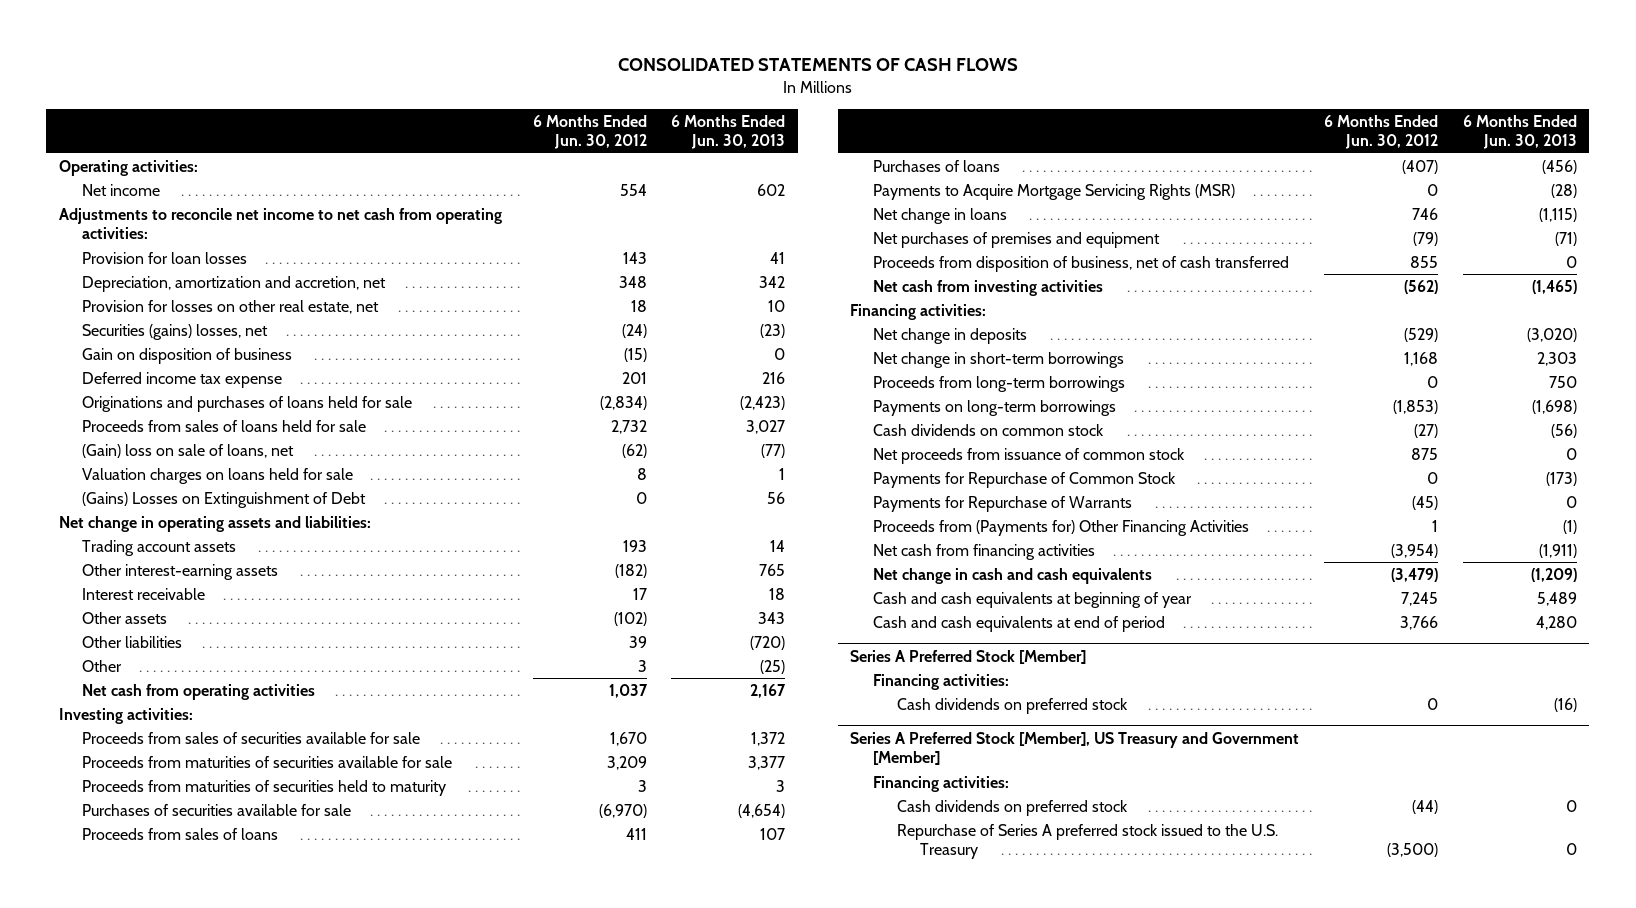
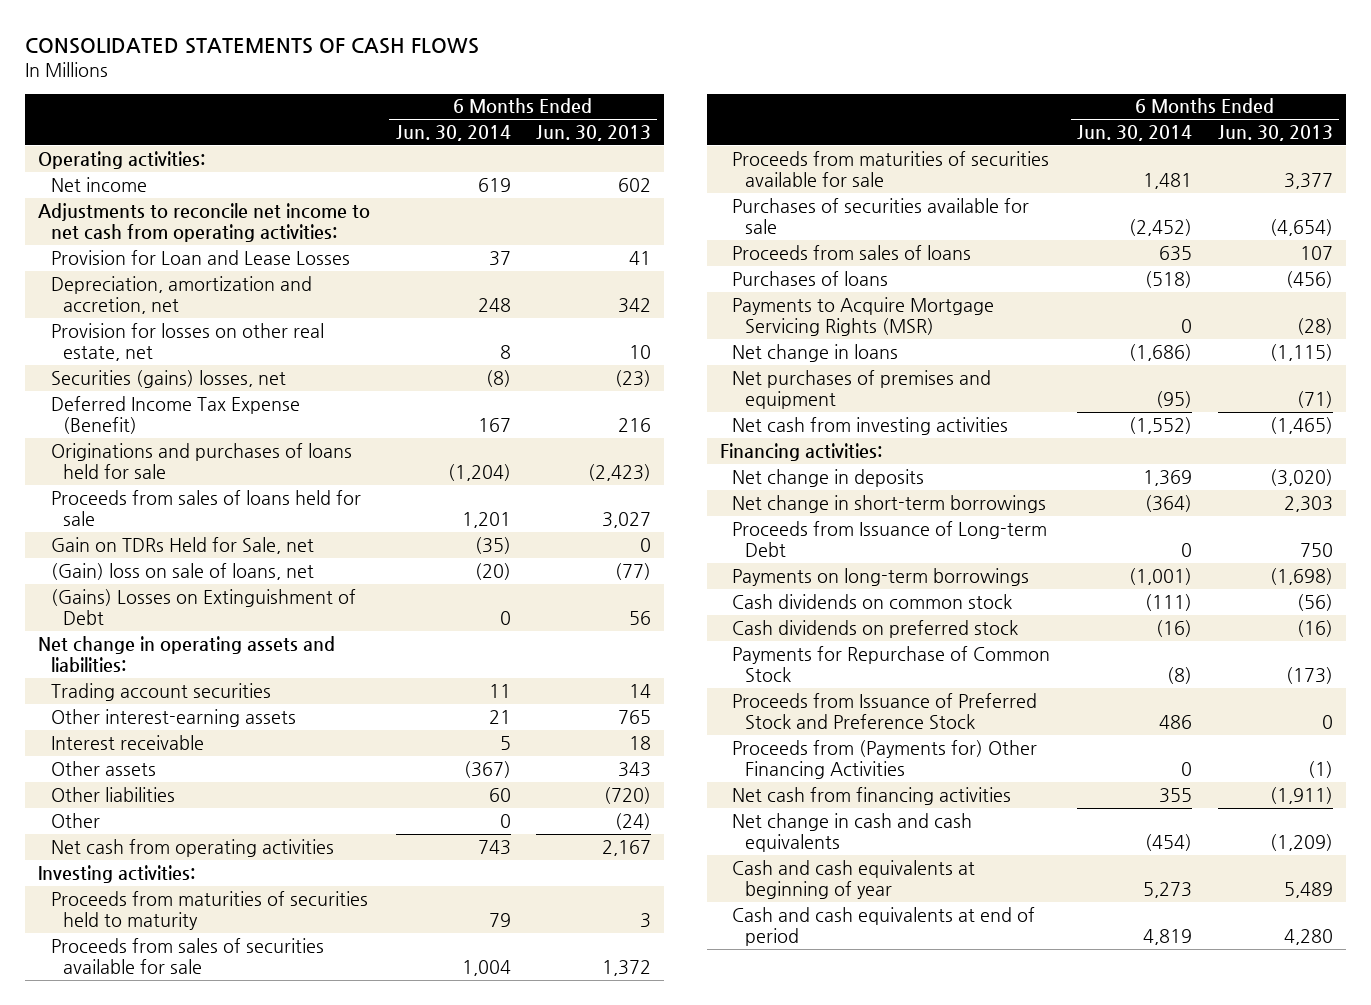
[532,114,647,150] 6 Months Ended Jun. 30, 2012 -> none
none -> [395,125,511,142] Jun. 30, 2014
[81,251,247,264] Provision for loan losses -> [50,249,350,265] Provision for Loan and Lease Losses
[81,347,292,364] Gain on disposition of business -> none
[81,371,282,388] Deferred income tax expense -> [50,395,300,435] Deferred Income Tax Expense (Benefit)
none -> [50,536,314,554] Gain on TDRs Held for Sale, net
[81,467,353,484] Valuation charges on loans held for sale -> none
[81,539,236,556] Trading account assets -> [50,682,271,701] Trading account securities
[760,659,786,674] (25) -> [614,812,651,830] (24)
[81,779,446,796] Proceeds from maturities of securities held to maturity -> [50,890,368,931] Proceeds from maturities of securities held to maturity
[873,255,1290,272] Proceeds from disposition of business, net of cash transferred -> none
[873,375,1126,392] Proceeds from long-term borrowings -> [732,520,1048,558] Proceeds from Issuance of Long-term Debt
[873,447,1186,464] Net proceeds from issuance of common stock -> none
none -> [732,619,1019,638] Cash dividends on preferred stock
[873,495,1133,512] Payments for Repurchase of Warrants -> none
none -> [732,692,1038,730] Proceeds from Issuance of Preferred Stock and Preference Stock
[850,649,1087,664] Series A Preferred Stock [Member] -> none
[873,673,1010,690] Financing activities: -> none
[896,697,1128,714] Cash dividends on preferred stock -> none
[850,731,1300,766] Series A Preferred Stock [Member], US Treasury and Government [Member] -> none
[873,775,1010,792] Financing activities: -> none
[896,799,1128,816] Cash dividends on preferred stock -> none
[896,823,1278,860] Repurchase of Series A preferred stock issued to the U.S. Treasury -> none

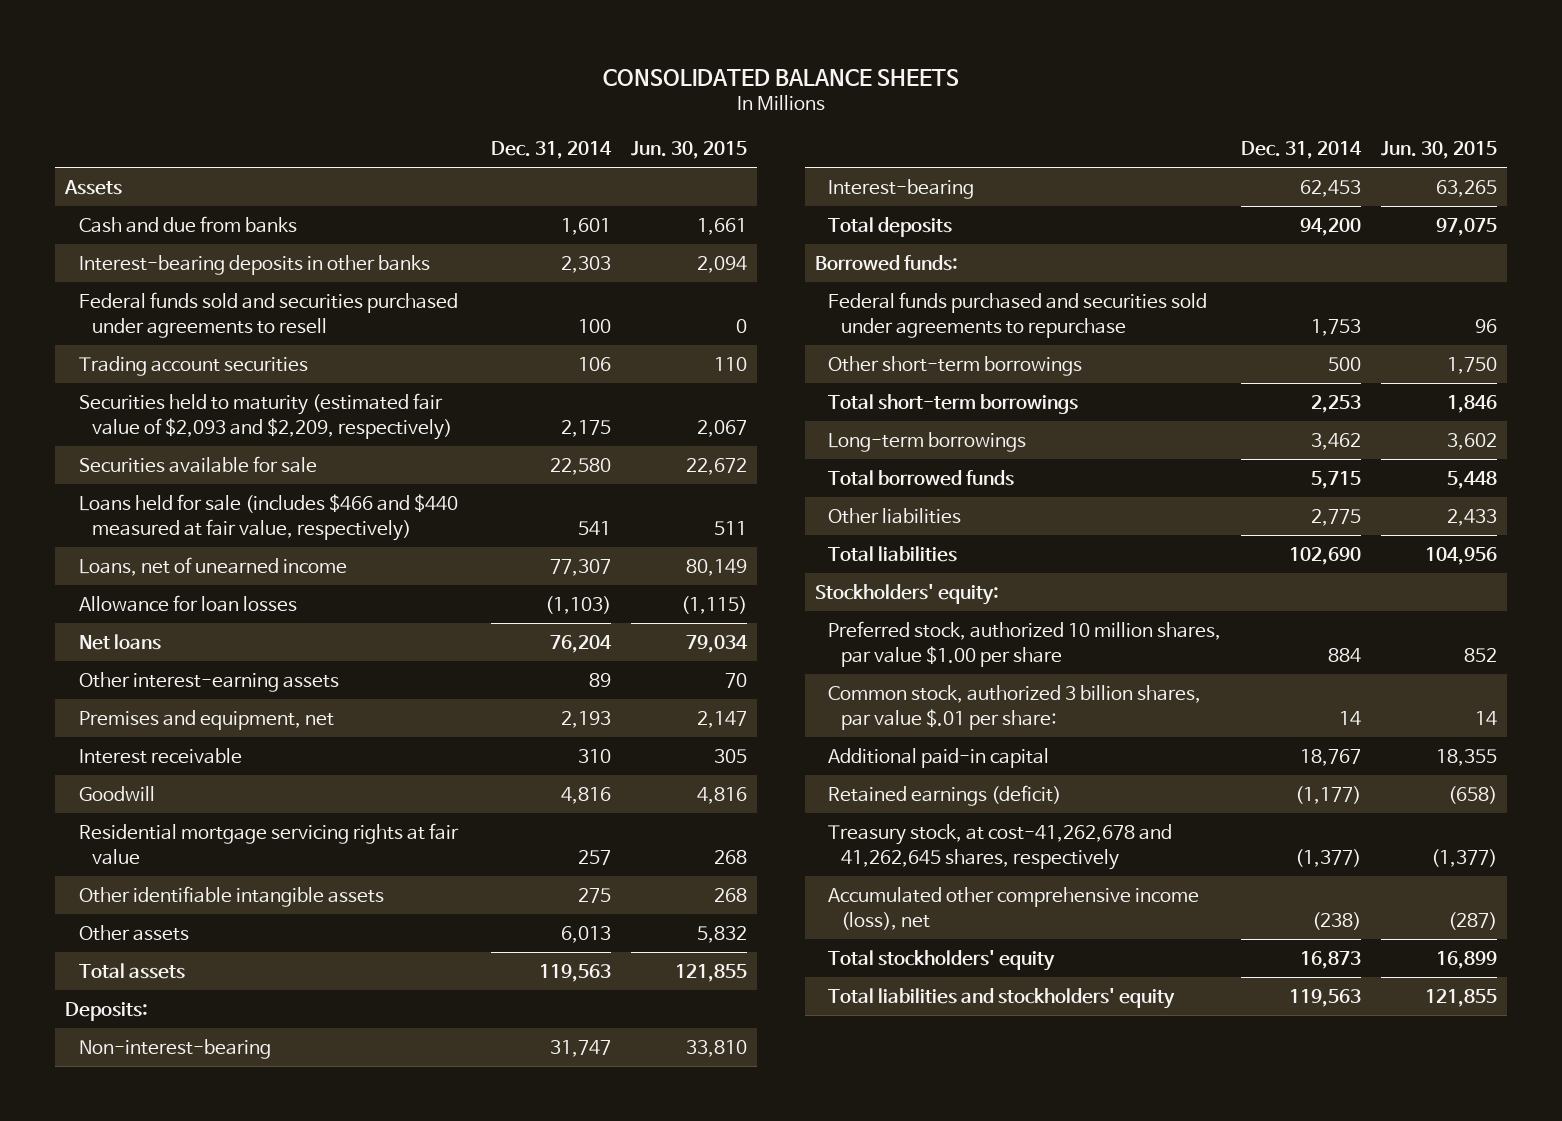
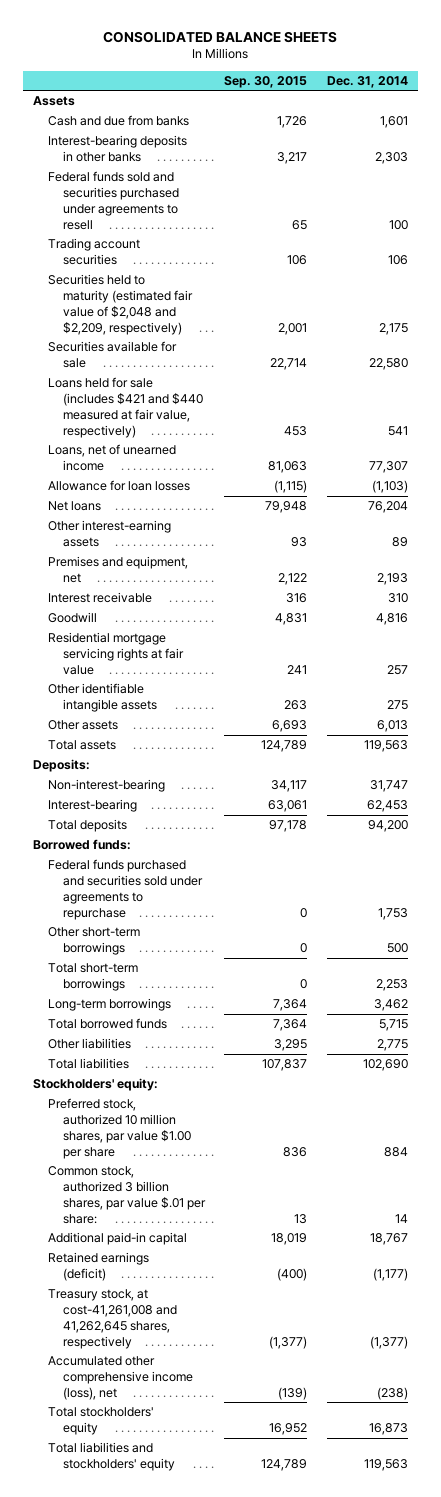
[631,140,748,159] Jun. 30, 2015 -> none
none -> [224,75,308,88] Sep. 30, 2015
[78,392,452,440] Securities held to maturity (estimated fair value of $2,093 and $2,209, respectively) -> [47,274,193,335] Securities held to maturity (estimated fair value of $2,048 and $2,209, respectively)
[78,493,458,541] Loans held for sale (includes $466 and $440 measured at fair value, respectively) -> [47,377,203,438] Loans held for sale (includes $421 and $440 measured at fair value, respectively)
[827,823,1172,870] Treasury stock, at cost-41,262,678 and 41,262,645 shares, respectively -> [47,1289,177,1349] Treasury stock, at cost-41,261,008 and 41,262,645 shares, respectively

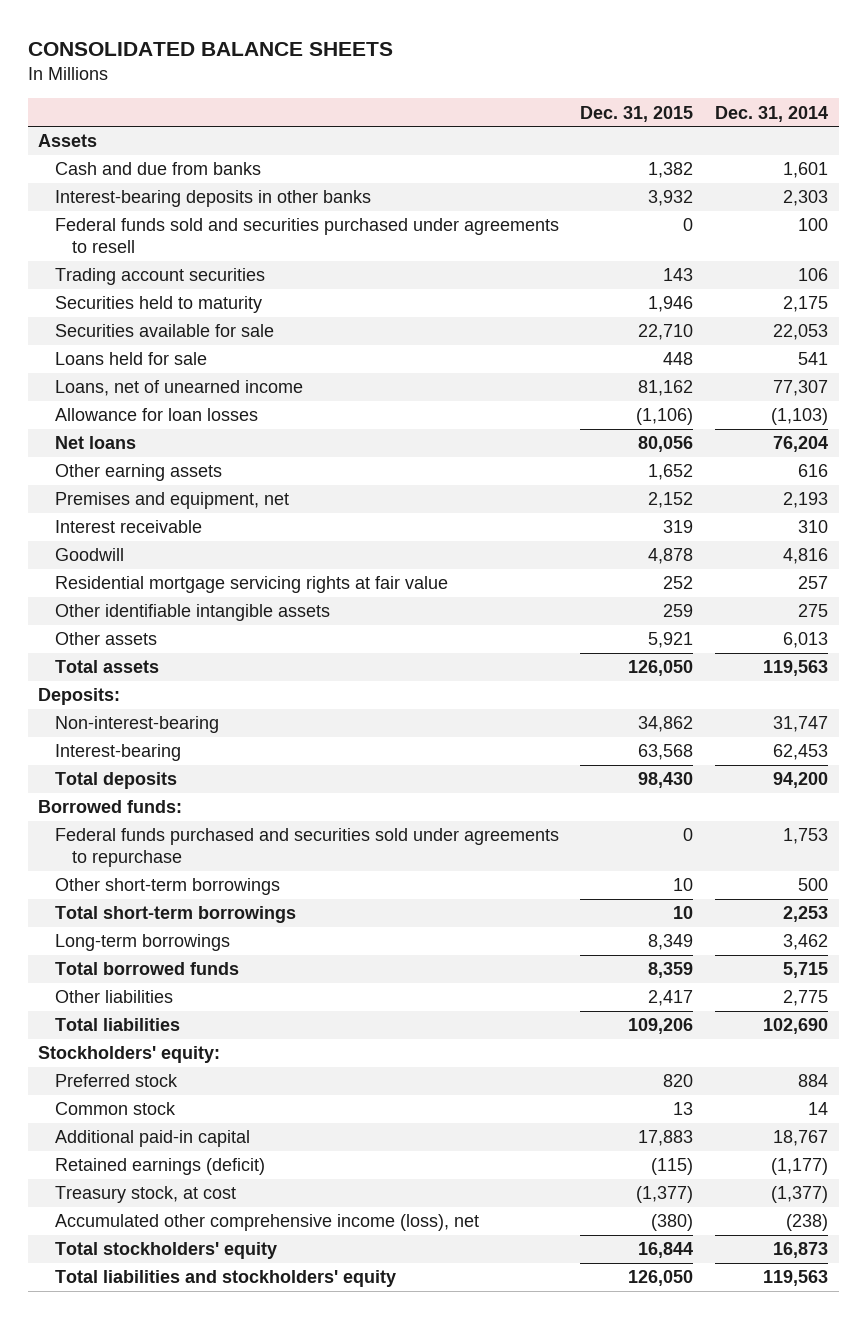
[224,75,308,88] Sep. 30, 2015 -> none
none -> [580,105,694,122] Dec. 31, 2015
[47,274,193,335] Securities held to maturity (estimated fair value of $2,048 and $2,209, respectively) -> [55,296,263,314] Securities held to maturity
[369,358,409,371] 22,580 -> [772,324,828,341] 22,053
[47,377,203,438] Loans held for sale (includes $421 and $440 measured at fair value, respectively) -> [55,352,208,366] Loans held for sale
[47,520,171,548] Other interest-earning assets -> [55,464,223,482] Other earning assets
[392,537,409,548] 89 -> [797,464,828,478] 616
[47,1098,191,1159] Preferred stock, authorized 10 million shares, par value $1.00 per share -> [55,1074,179,1088] Preferred stock
[47,1166,206,1224] Common stock, authorized 3 billion shares, par value $.01 per share: -> [55,1102,177,1116] Common stock
[47,1289,177,1349] Treasury stock, at cost-41,261,008 and 41,262,645 shares, respectively -> [55,1186,237,1204] Treasury stock, at cost

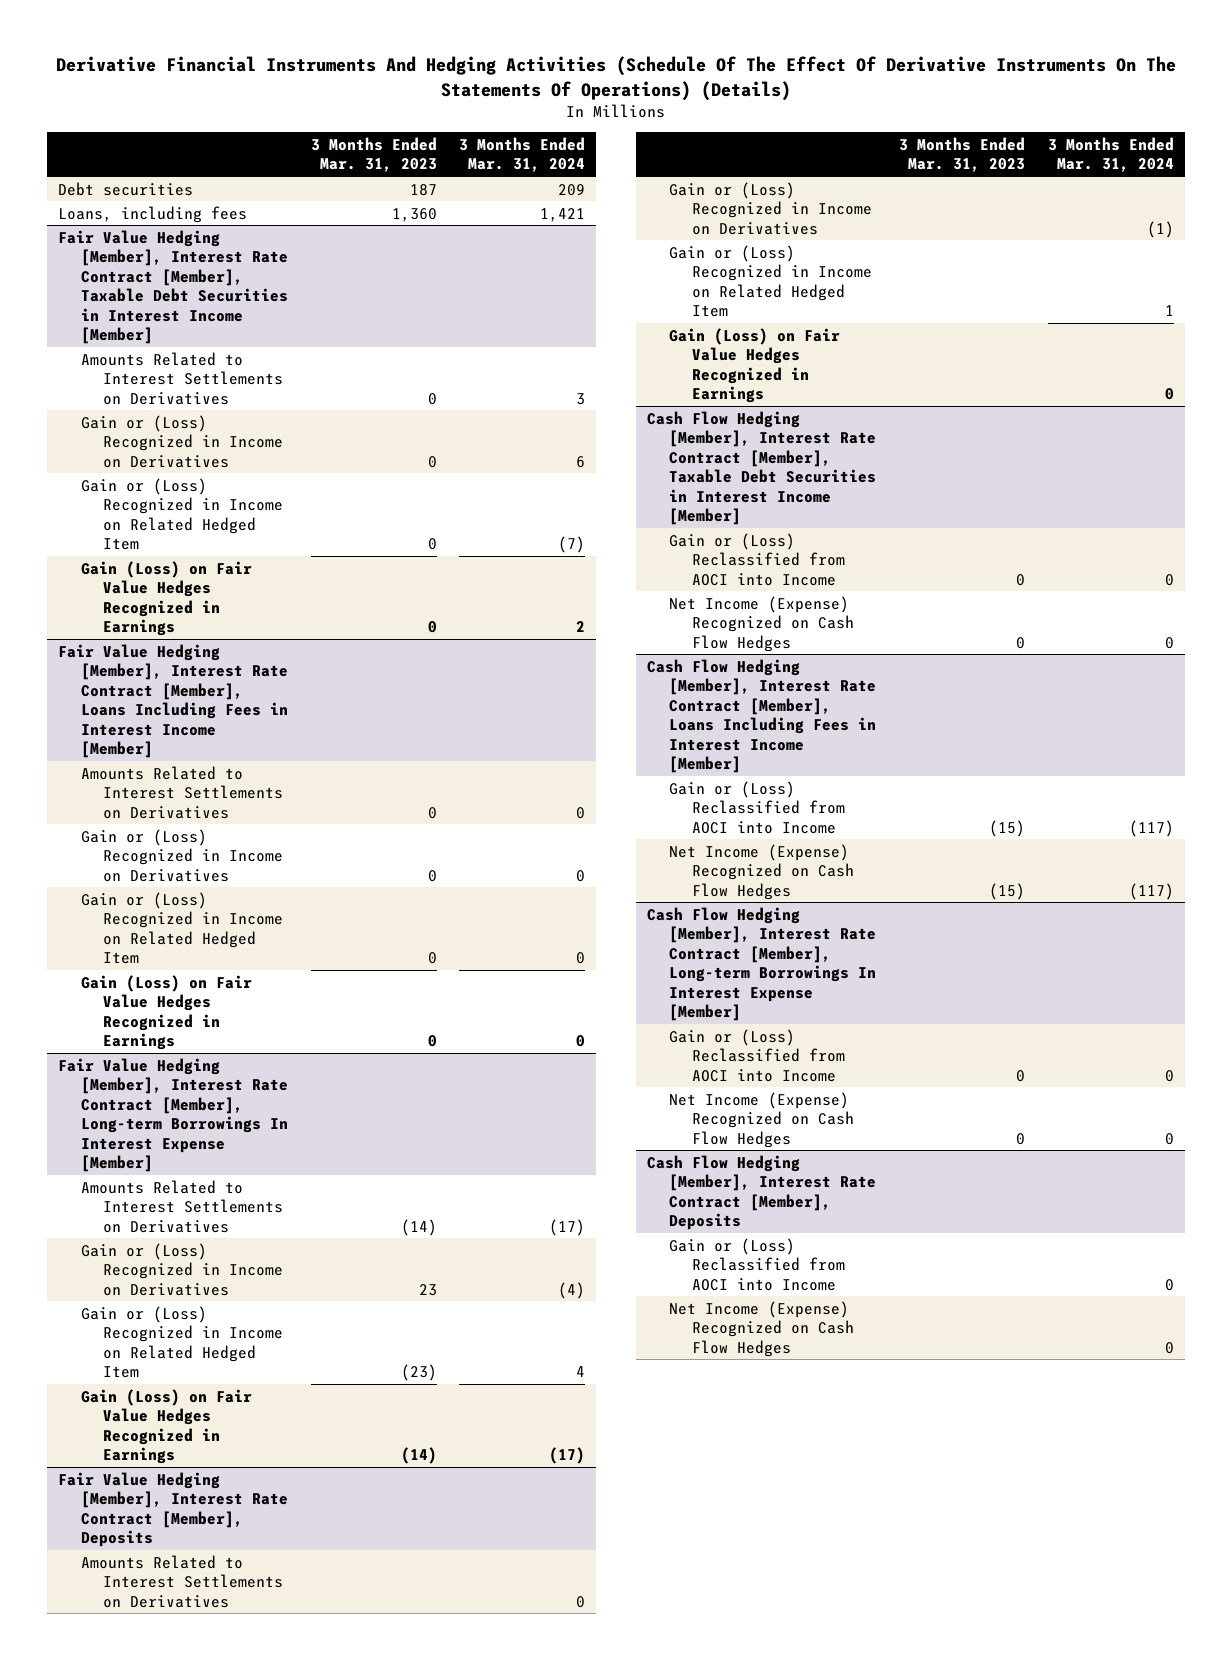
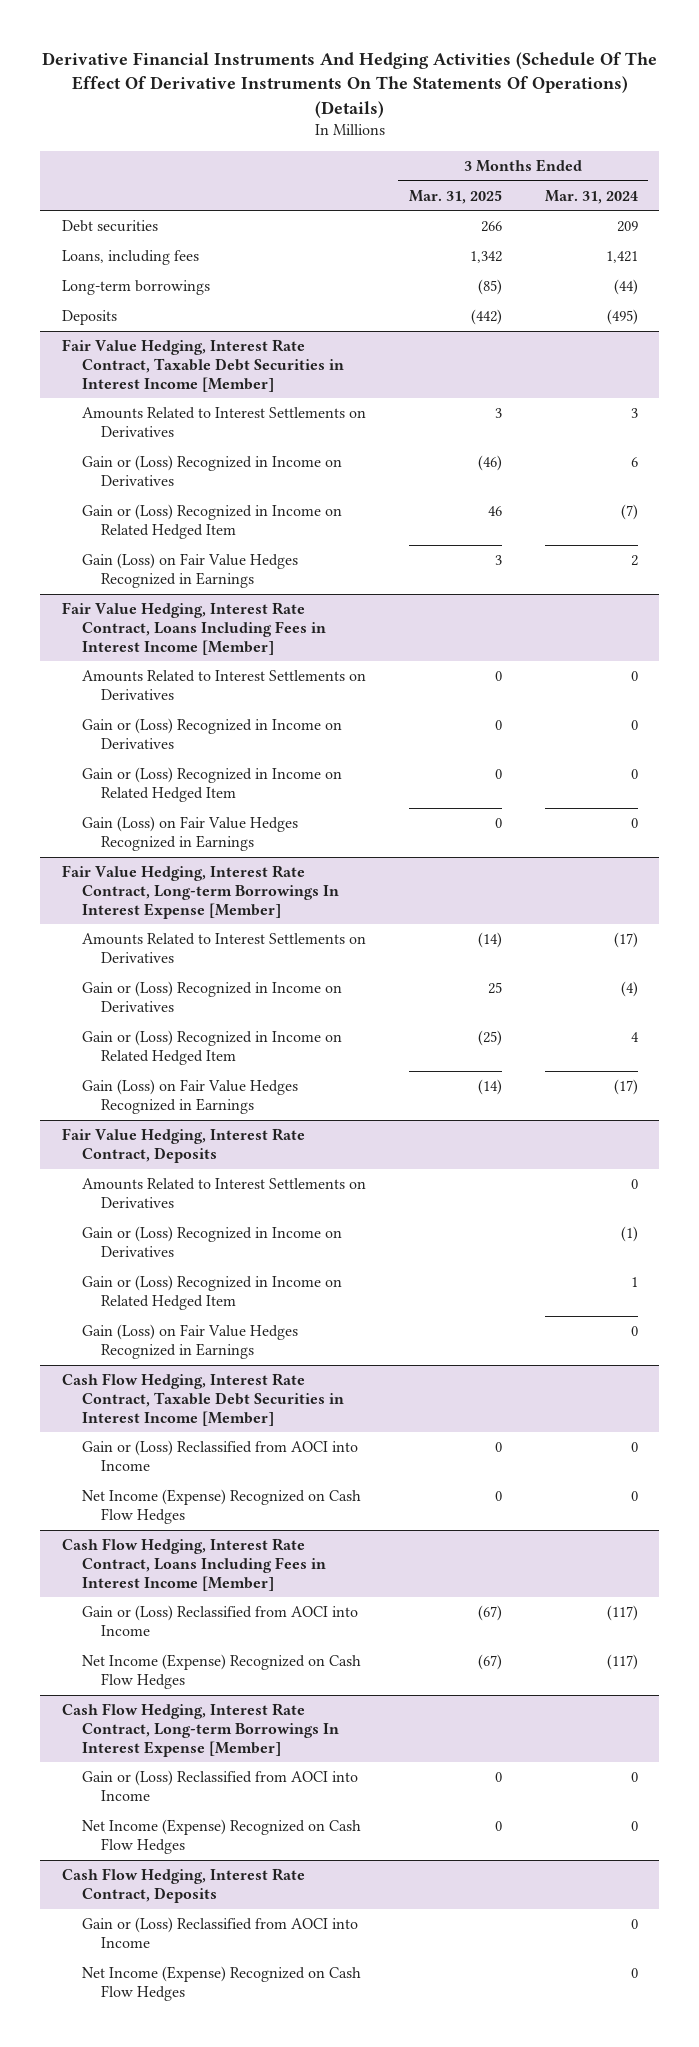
[310,136,437,173] 3 Months Ended Mar. 31, 2023 -> none
none -> [408,189,502,204] Mar. 31, 2025
none -> [61,280,210,296] Long-term borrowings
none -> [61,310,117,326] Deposits
[58,229,288,344] Fair Value Hedging [Member], Interest Rate Contract [Member], Taxable Debt Securities in Interest Income [Member] -> [61,339,344,392] Fair Value Hedging, Interest Rate Contract, Taxable Debt Securities in Interest Income [Member]
[58,643,288,758] Fair Value Hedging [Member], Interest Rate Contract [Member], Loans Including Fees in Interest Income [Member] -> [61,602,326,655] Fair Value Hedging, Interest Rate Contract, Loans Including Fees in Interest Income [Member]
[58,1057,288,1172] Fair Value Hedging [Member], Interest Rate Contract [Member], Long-term Borrowings In Interest Expense [Member] -> [61,865,339,919] Fair Value Hedging, Interest Rate Contract, Long-term Borrowings In Interest Expense [Member]
[58,1471,288,1548] Fair Value Hedging [Member], Interest Rate Contract [Member], Deposits -> [61,1128,305,1163] Fair Value Hedging, Interest Rate Contract, Deposits
[646,410,877,525] Cash Flow Hedging [Member], Interest Rate Contract [Member], Taxable Debt Securities in Interest Income [Member] -> [61,1373,344,1426] Cash Flow Hedging, Interest Rate Contract, Taxable Debt Securities in Interest Income [Member]
[646,658,877,773] Cash Flow Hedging [Member], Interest Rate Contract [Member], Loans Including Fees in Interest Income [Member] -> [61,1538,326,1591] Cash Flow Hedging, Interest Rate Contract, Loans Including Fees in Interest Income [Member]
[646,906,877,1021] Cash Flow Hedging [Member], Interest Rate Contract [Member], Long-term Borrowings In Interest Expense [Member] -> [61,1703,339,1757] Cash Flow Hedging, Interest Rate Contract, Long-term Borrowings In Interest Expense [Member]
[646,1154,877,1231] Cash Flow Hedging [Member], Interest Rate Contract [Member], Deposits -> [61,1868,305,1903] Cash Flow Hedging, Interest Rate Contract, Deposits

